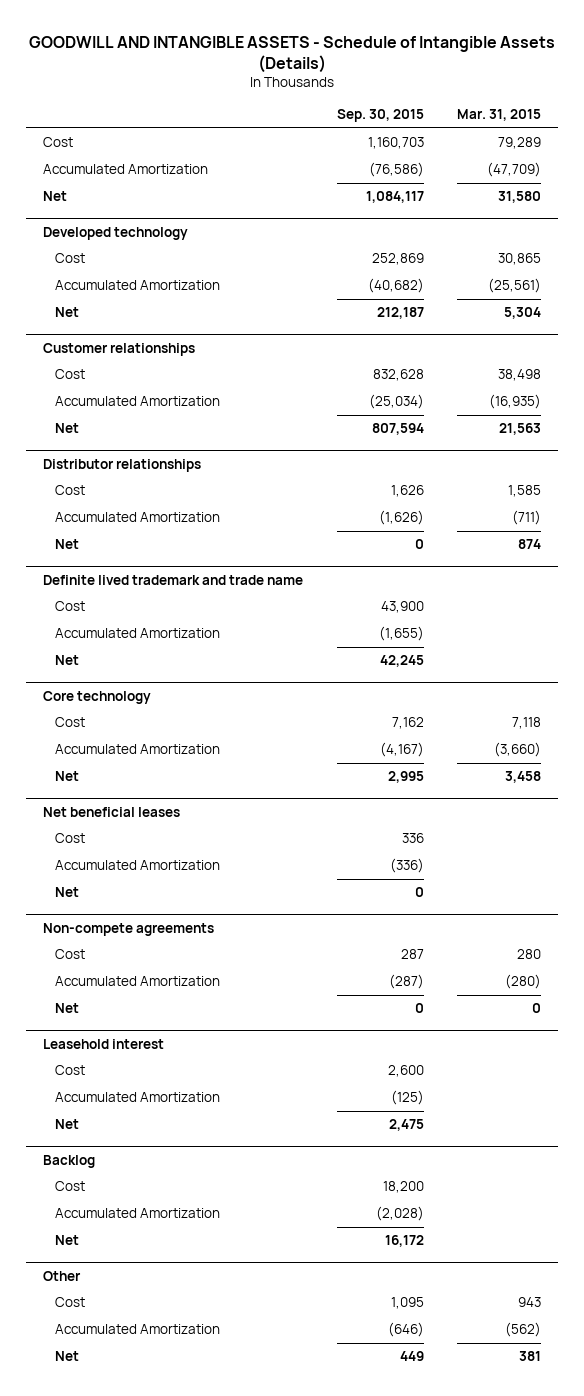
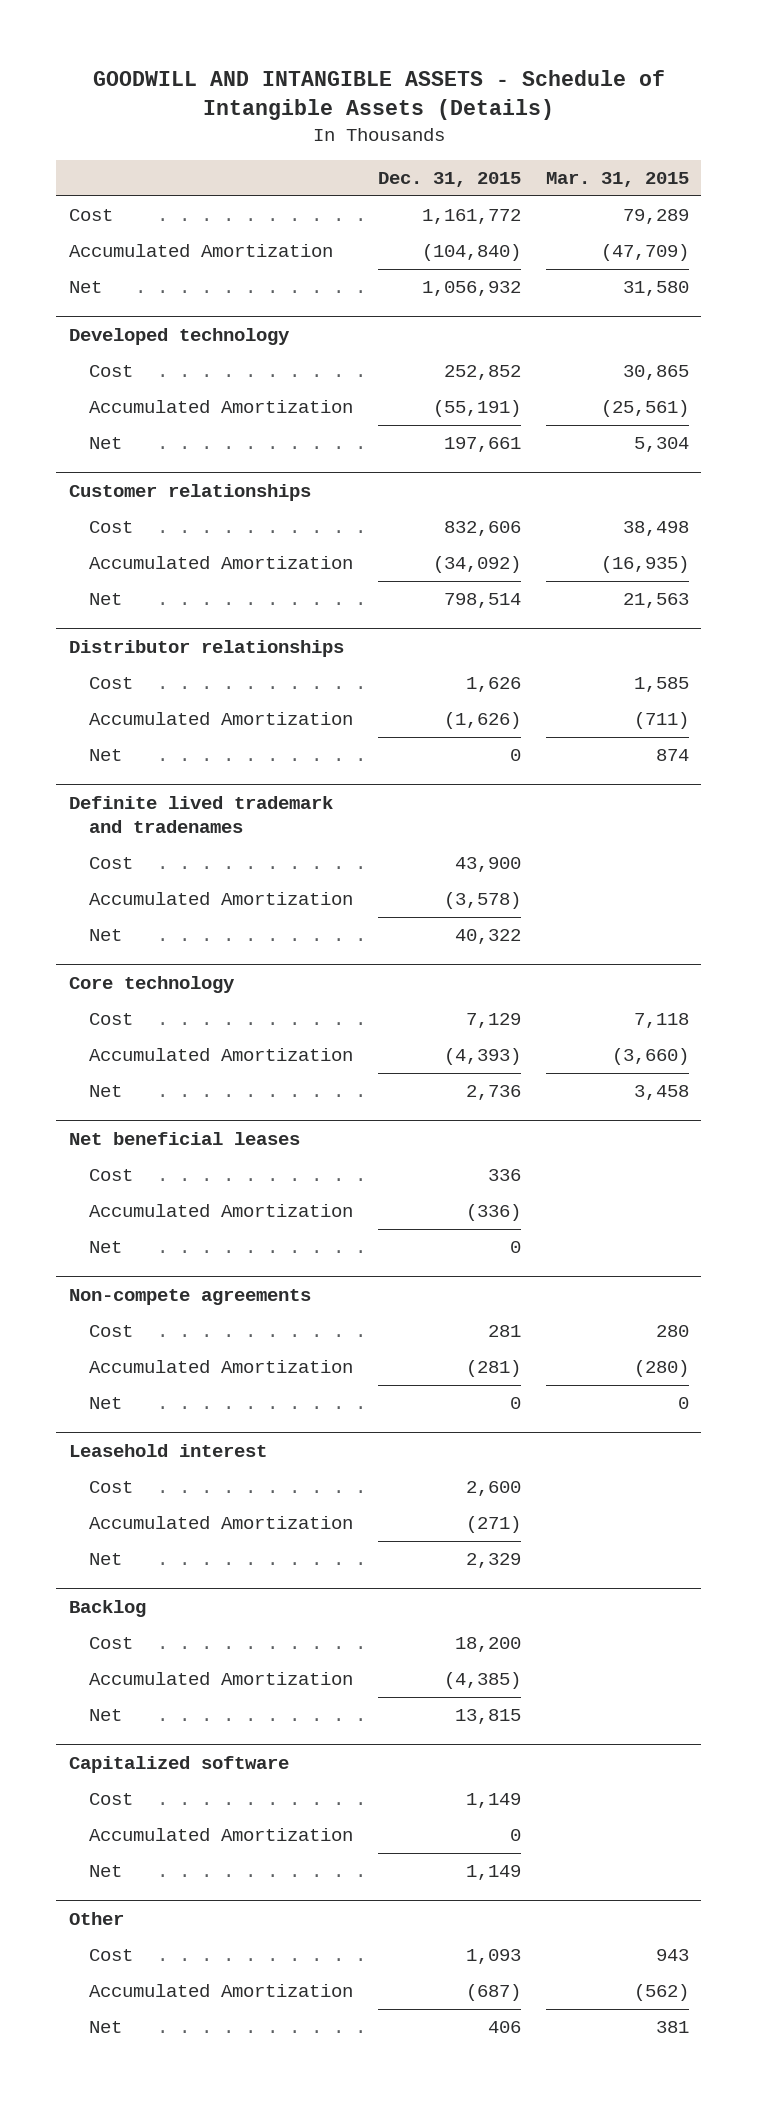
[336,109,424,123] Sep. 30, 2015 -> none
none -> [377,171,521,187] Dec. 31, 2015
[43,574,304,585] Definite lived trademark and trade name -> [68,796,333,833] Definite lived trademark and tradenames
none -> [68,1756,289,1774] Capitalized software
none -> [89,1793,134,1806] Cost
none -> [89,1828,354,1842] Accumulated Amortization
none -> [89,1865,123,1878] Net

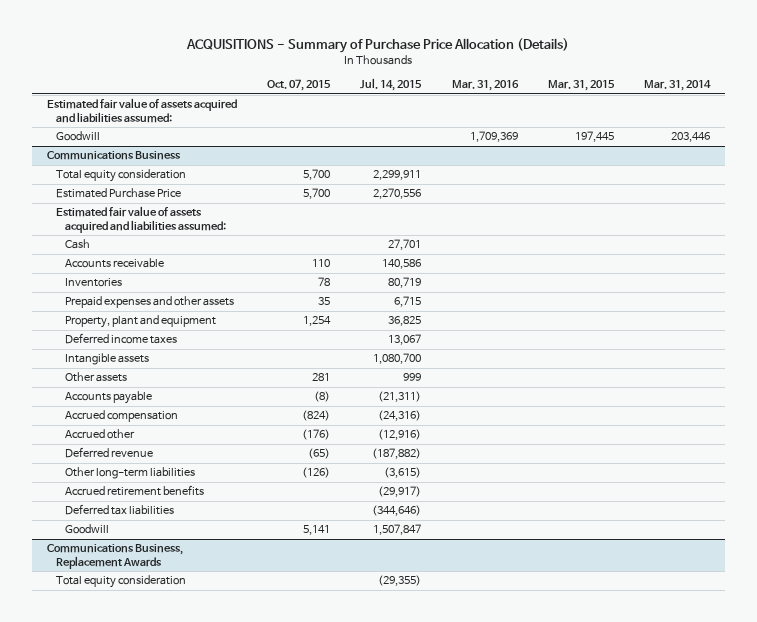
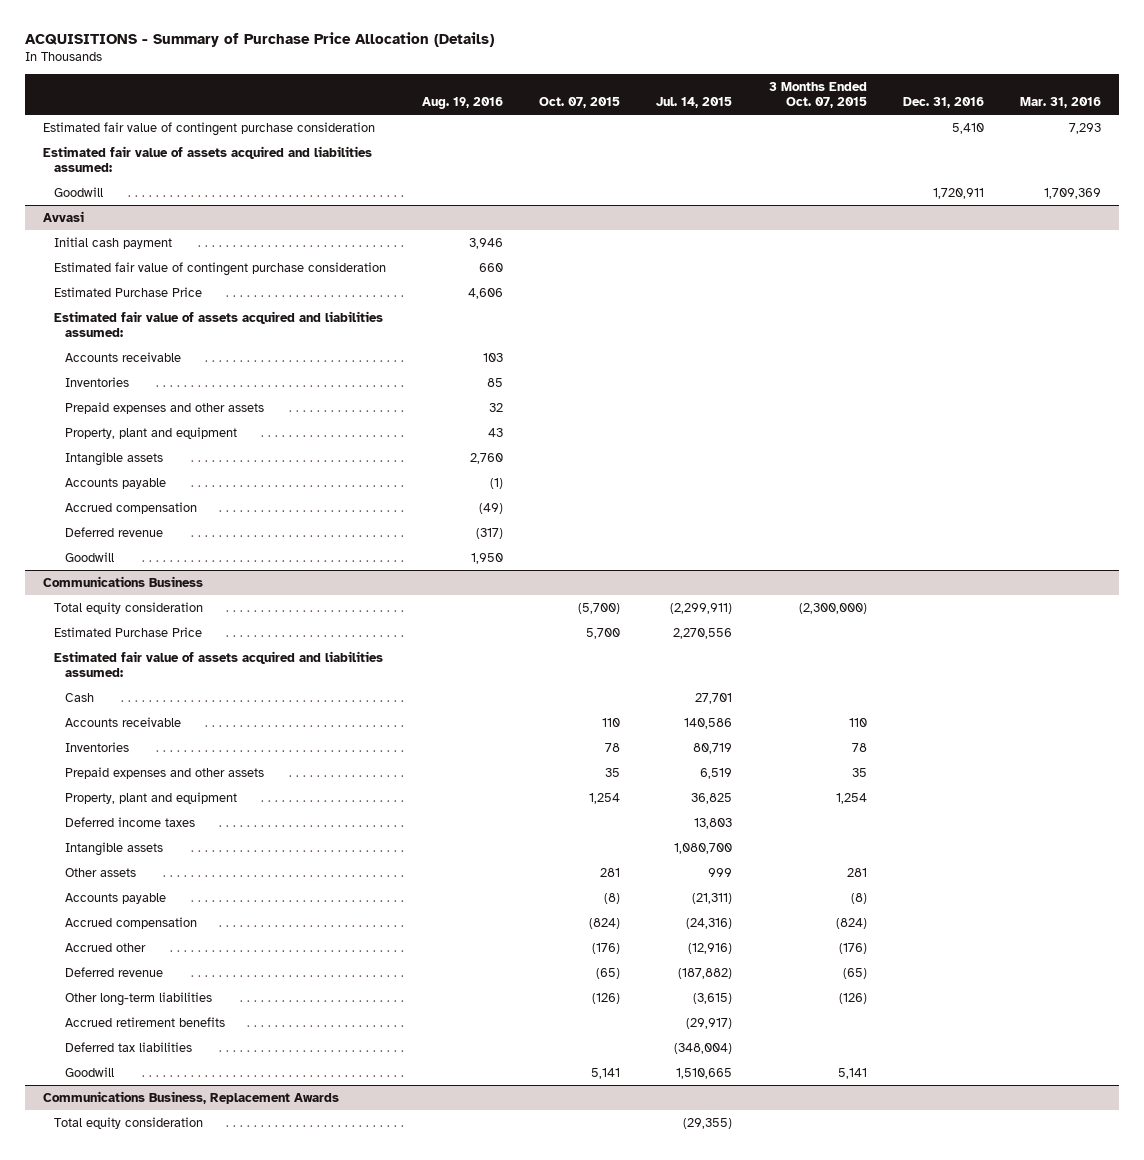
[547,80,615,92] Mar. 31, 2015 -> none
[644,80,712,92] Mar. 31, 2014 -> none
none -> [422,97,504,110] Aug. 19, 2016
none -> [768,81,867,109] 3 Months Ended Oct. 07, 2015
none -> [902,97,984,109] Dec. 31, 2016
none -> [43,121,376,136] Estimated fair value of contingent purchase consideration
none -> [43,210,85,222] Avvasi
none -> [53,236,172,249] Initial cash payment
none -> [53,261,386,276] Estimated fair value of contingent purchase consideration
none -> [53,286,202,297] Estimated Purchase Price
none -> [53,310,383,338] Estimated fair value of assets acquired and liabilities assumed:
none -> [64,351,181,362] Accounts receivable
none -> [64,376,129,387] Inventories
none -> [64,401,264,414] Prepaid expenses and other assets
none -> [64,426,237,439] Property, plant and equipment
none -> [64,451,163,466] Intangible assets
none -> [64,477,166,489] Accounts payable
none -> [64,501,197,514] Accrued compensation
none -> [64,526,163,537] Deferred revenue
none -> [64,551,114,562] Goodwill
[302,169,330,181] 5,700 -> [578,602,621,614] (5,700)
[373,170,422,181] 2,299,911 -> [670,602,733,614] (2,299,911)
[394,296,422,308] 6,715 -> [700,767,733,779] 6,519
[388,334,422,346] 13,067 -> [694,817,733,829] 13,803
[372,505,422,517] (344,646) -> [674,1042,733,1054] (348,004)
[373,524,422,536] 1,507,847 -> [676,1067,733,1079] 1,510,665

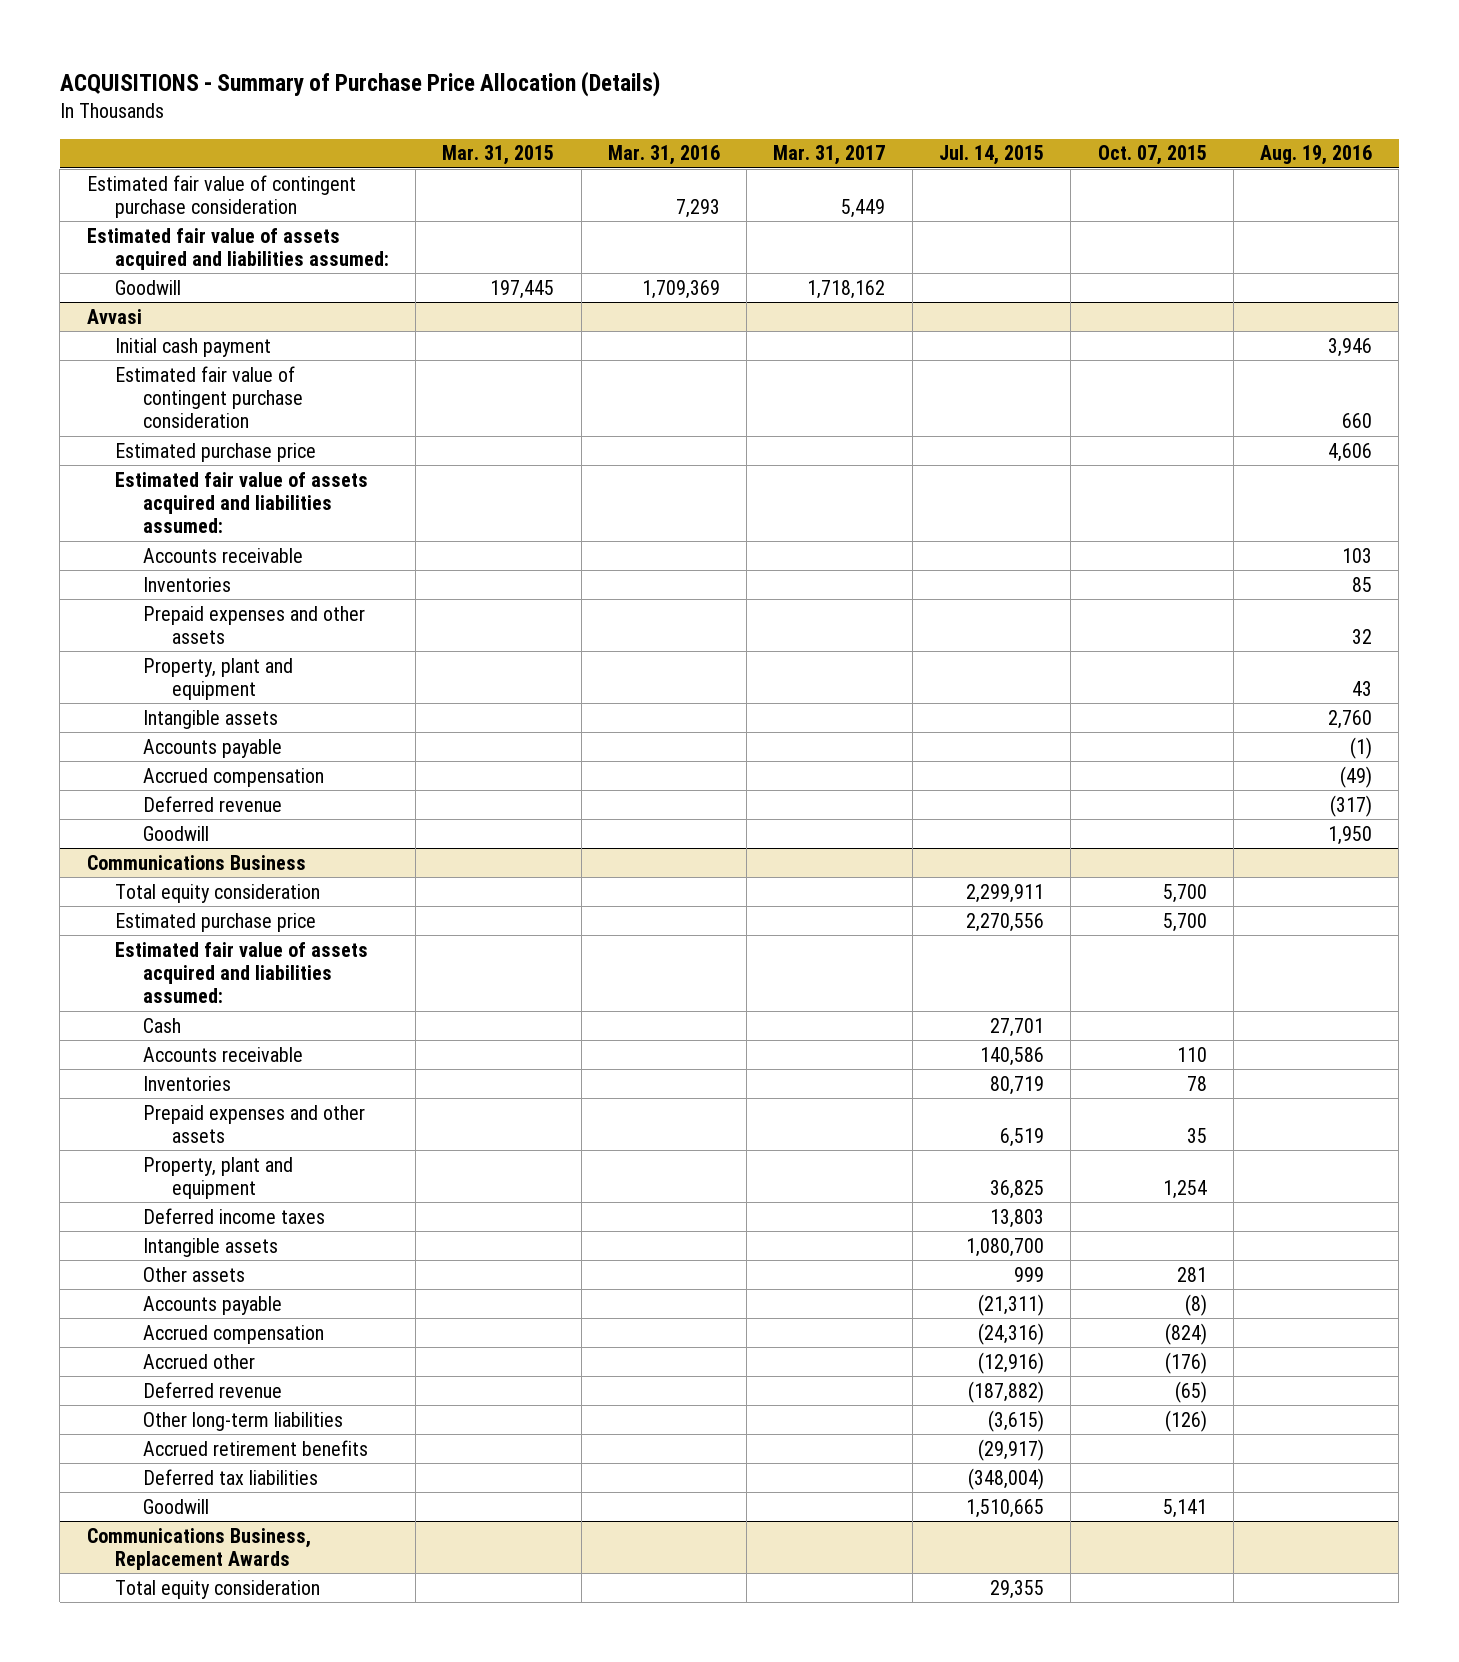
[768,81,867,109] 3 Months Ended Oct. 07, 2015 -> none
[902,97,984,109] Dec. 31, 2016 -> none
none -> [442,145,555,166] Mar. 31, 2015
none -> [773,145,886,166] Mar. 31, 2017
[53,286,202,297] Estimated Purchase Price -> [114,442,316,462] Estimated purchase price
[578,602,621,614] (5,700) -> [1162,883,1207,903] 5,700
[670,602,733,614] (2,299,911) -> [966,883,1045,903] 2,299,911
[53,626,202,637] Estimated Purchase Price -> [114,912,316,932] Estimated purchase price
[683,1117,733,1129] (29,355) -> [990,1579,1045,1599] 29,355

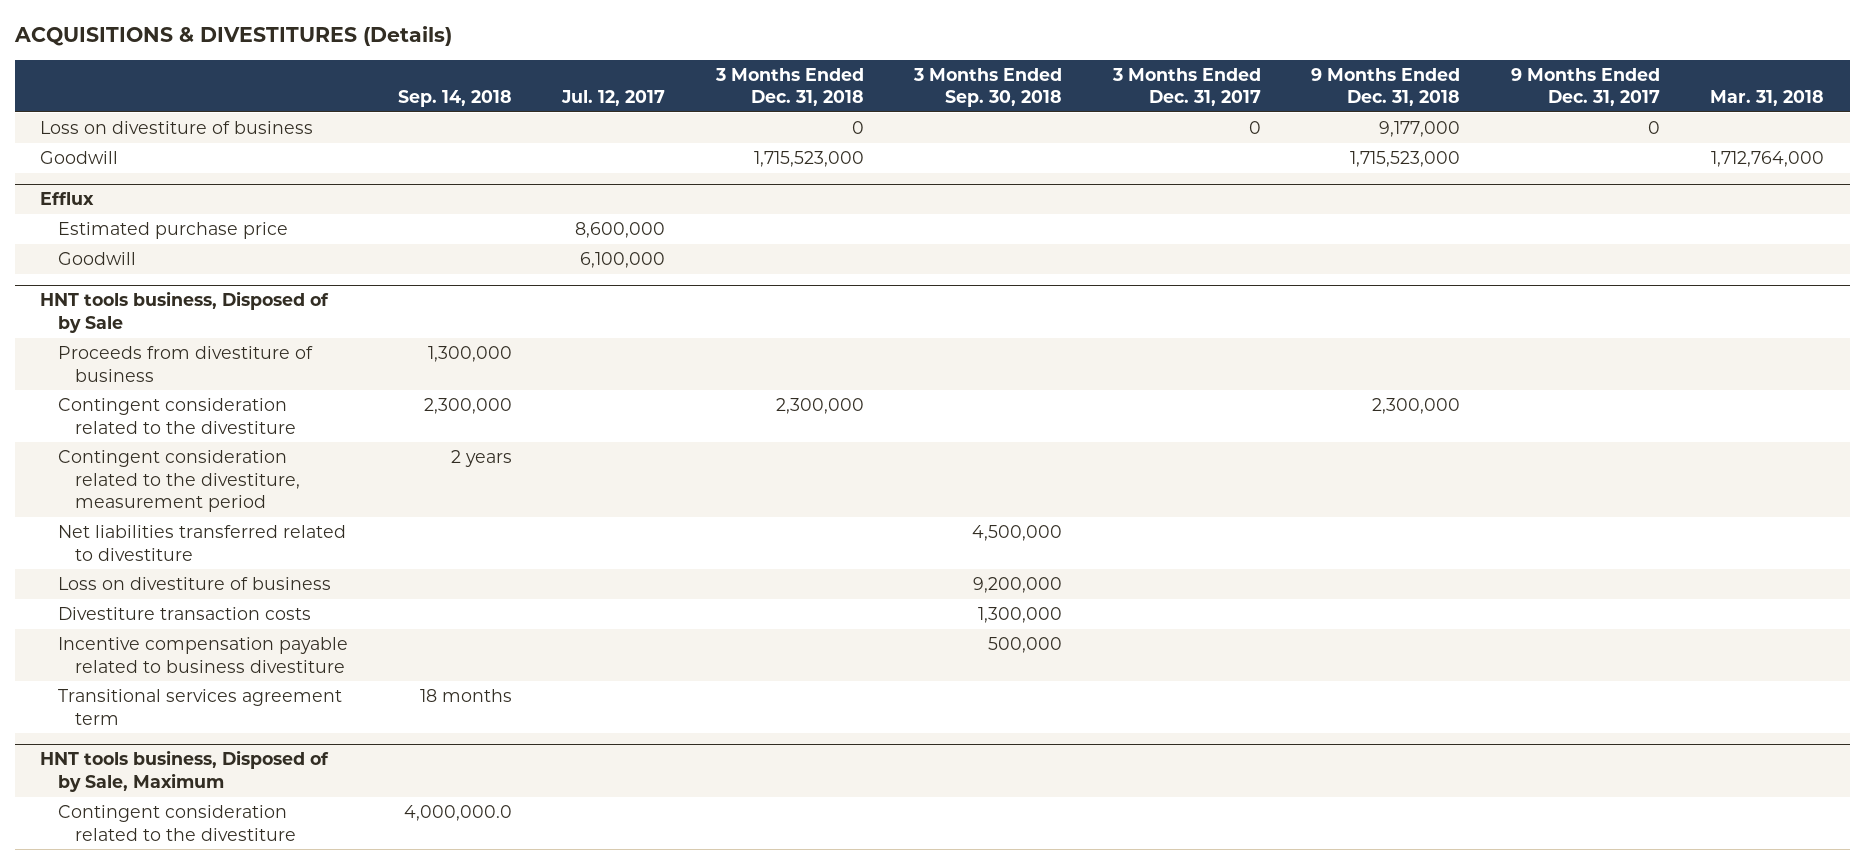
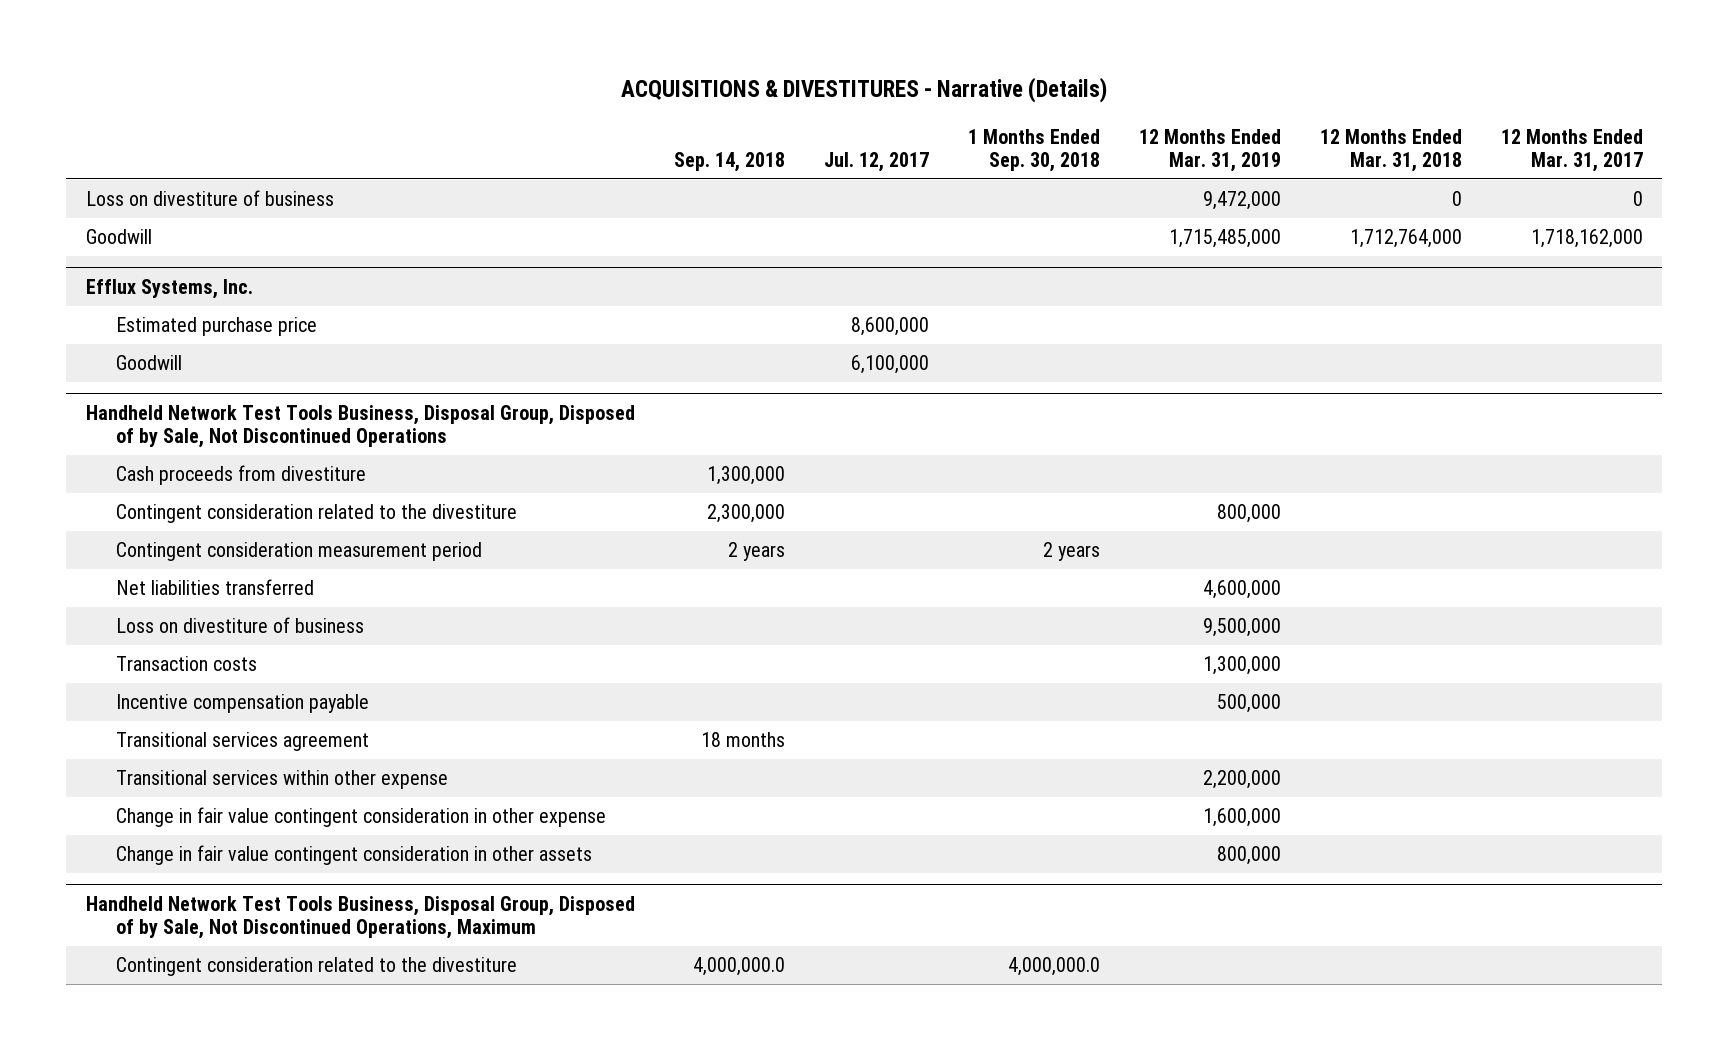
[13,25,452,46] ACQUISITIONS & DIVESTITURES (Details) -> [621,77,1108,104] ACQUISITIONS & DIVESTITURES - Narrative (Details)
[714,67,864,107] 3 Months Ended Dec. 31, 2018 -> none
[913,67,1063,108] 3 Months Ended Sep. 30, 2018 -> none
[1111,67,1261,107] 3 Months Ended Dec. 31, 2017 -> none
[1311,67,1461,107] 9 Months Ended Dec. 31, 2018 -> none
[1510,67,1660,107] 9 Months Ended Dec. 31, 2017 -> none
[1710,90,1825,107] Mar. 31, 2018 -> none
none -> [967,128,1100,172] 1 Months Ended Sep. 30, 2018
none -> [1138,128,1281,172] 12 Months Ended Mar. 31, 2019
none -> [1319,128,1462,172] 12 Months Ended Mar. 31, 2018
none -> [1500,128,1643,172] 12 Months Ended Mar. 31, 2017
[39,192,94,206] Efflux -> [85,278,253,299] Efflux Systems, Inc.
[39,291,329,333] HNT tools business, Disposed of by Sale -> [85,404,635,448] Handheld Network Test Tools Business, Disposal Group, Disposed of by Sale, Not Discontinued Operations
[57,346,313,382] Proceeds from divestiture of business -> [116,465,367,486] Cash proceeds from divestiture
[57,450,301,513] Contingent consideration related to the divestiture, measurement period -> [116,542,483,562] Contingent consideration measurement period
[57,525,346,561] Net liabilities transferred related to divestiture -> [116,579,315,596] Net liabilities transferred
[57,607,311,621] Divestiture transaction costs -> [116,656,258,672] Transaction costs
[57,637,348,673] Incentive compensation payable related to business divestiture -> [116,694,370,714] Incentive compensation payable
[57,689,342,725] Transitional services agreement term -> [116,732,370,752] Transitional services agreement
none -> [116,770,449,790] Transitional services within other expense
none -> [116,807,607,828] Change in fair value contingent consideration in other expense
none -> [116,845,593,866] Change in fair value contingent consideration in other assets
[39,750,329,792] HNT tools business, Disposed of by Sale, Maximum -> [85,895,635,939] Handheld Network Test Tools Business, Disposal Group, Disposed of by Sale, Not Discontinued Operations, Maximum

